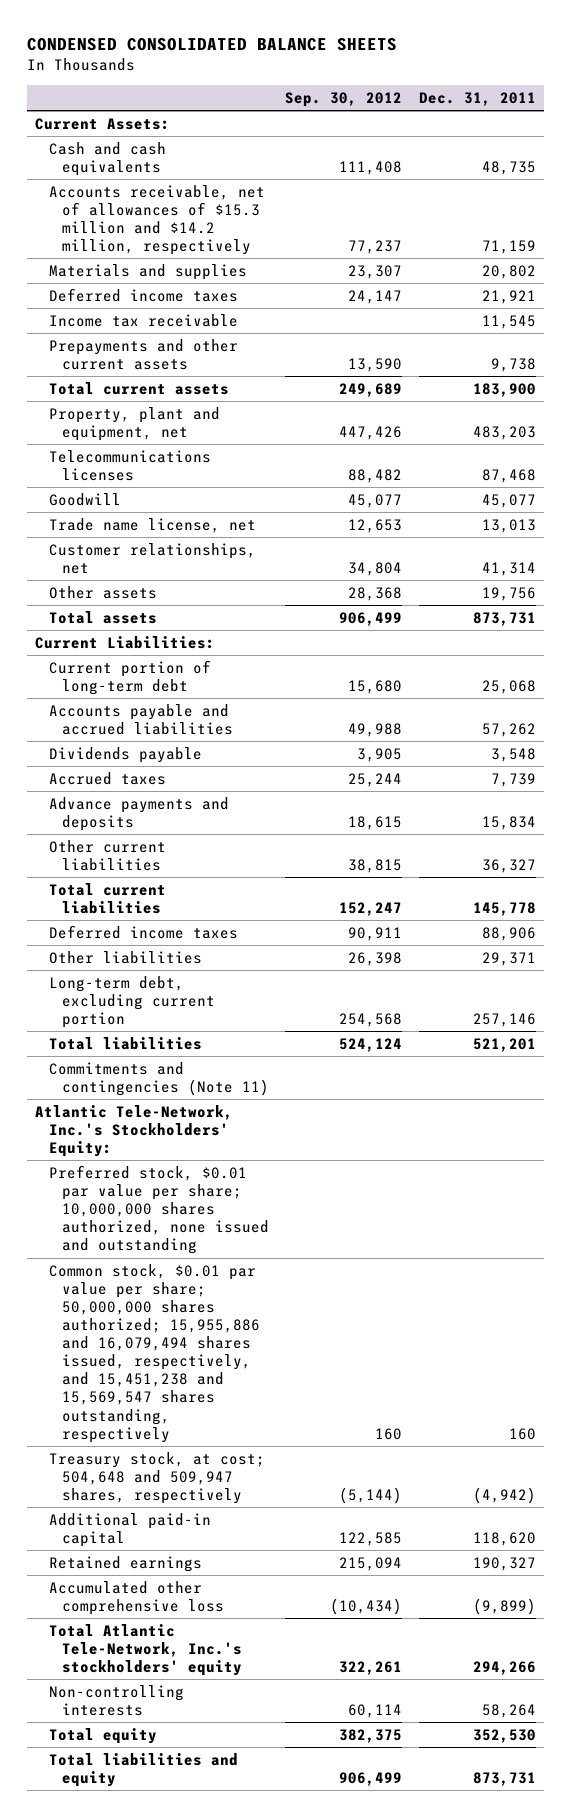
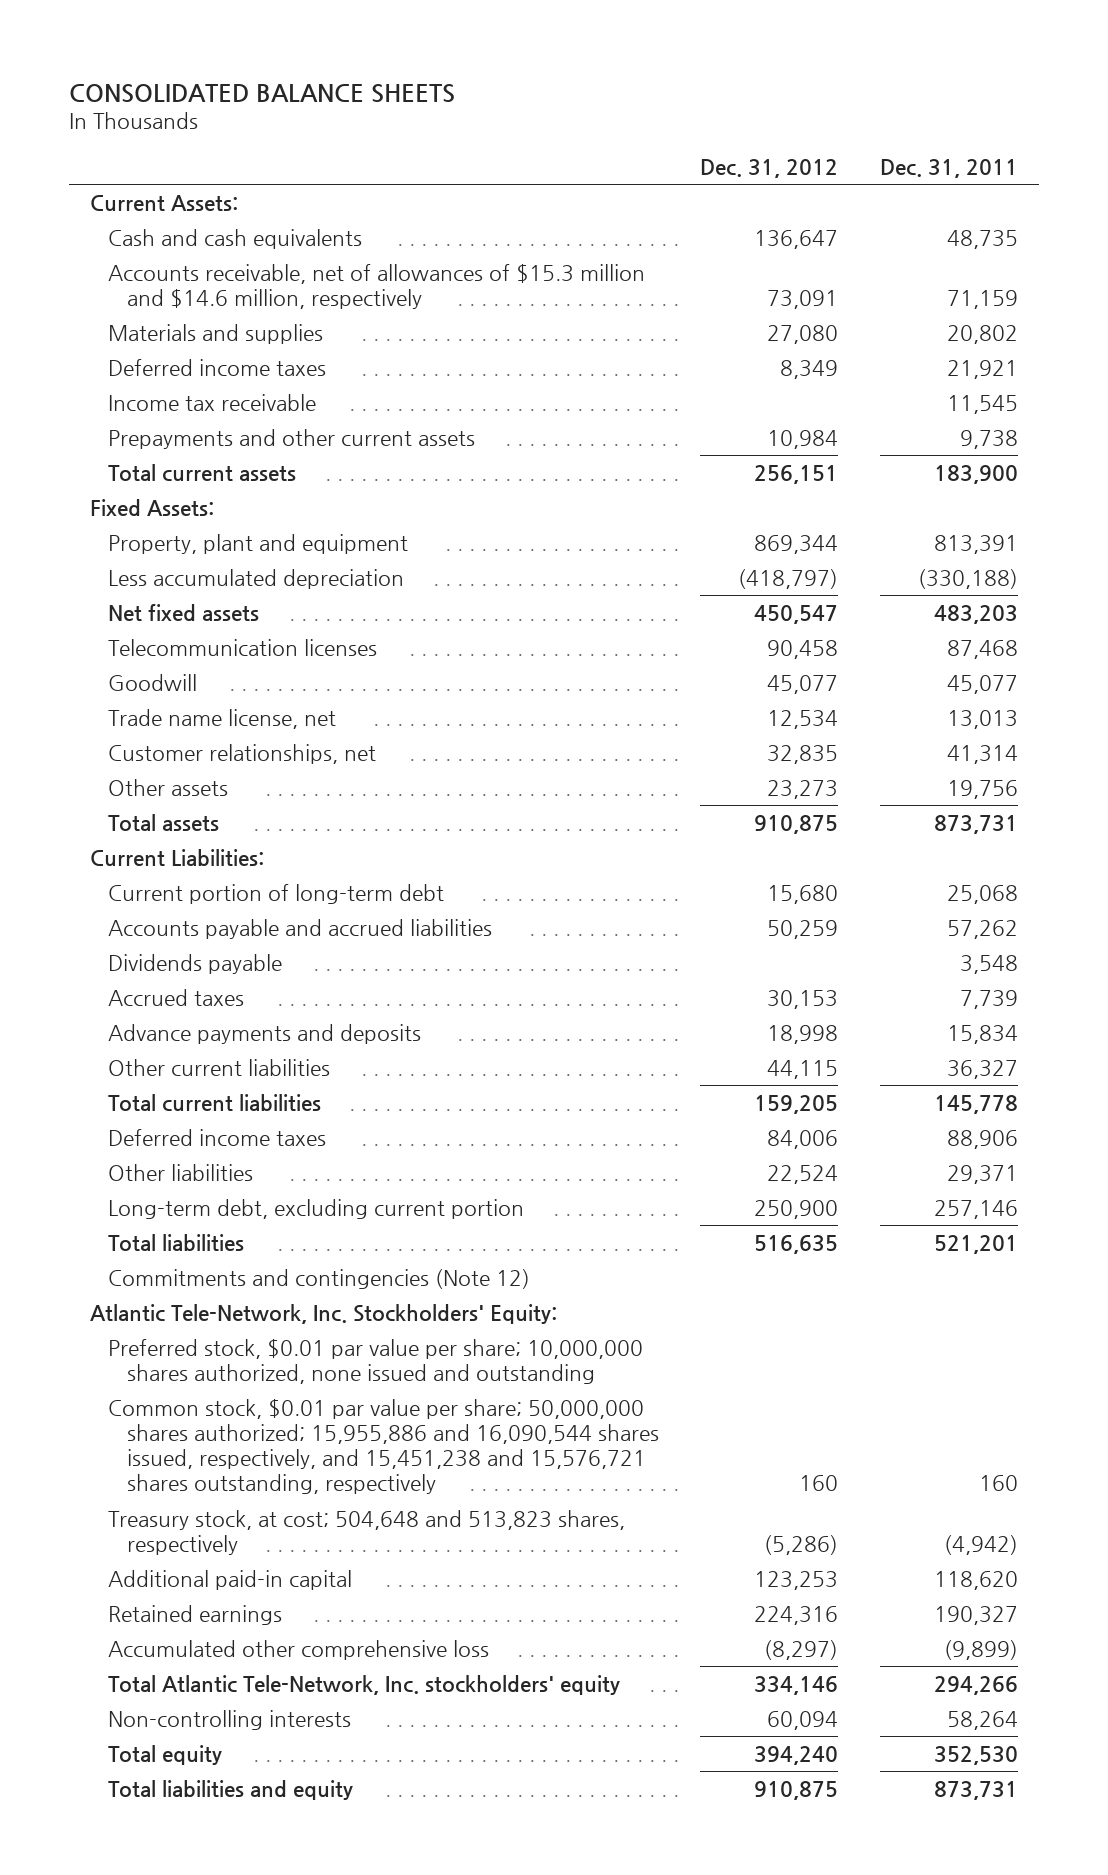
[26,37,397,51] CONDENSED CONSOLIDATED BALANCE SHEETS -> [68,83,455,103] CONSOLIDATED BALANCE SHEETS
[285,91,403,107] Sep. 30, 2012 -> none
none -> [700,158,839,178] Dec. 31, 2012
[48,184,265,256] Accounts receivable, net of allowances of $15.3 million and $14.2 million, respectively -> [108,263,646,309] Accounts receivable, net of allowances of $15.3 million and $14.6 million, respectively
none -> [89,498,214,516] Fixed Assets:
none -> [108,533,409,554] Property, plant and equipment
none -> [108,568,405,589] Less accumulated depreciation
[48,406,220,441] Property, plant and equipment, net -> [108,603,260,621] Net fixed assets
[48,449,211,481] Telecommunications licenses -> [108,638,378,656] Telecommunication licenses
[48,1061,270,1096] Commitments and contingencies (Note 11) -> [108,1268,531,1289] Commitments and contingencies (Note 12)
[34,1104,233,1158] Atlantic Tele-Network, Inc.'s Stockholders' Equity: -> [89,1303,557,1324] Atlantic Tele-Network, Inc. Stockholders' Equity:
[48,1263,261,1443] Common stock, $0.01 par value per share; 50,000,000 shares authorized; 15,955,886 and 16,079,494 shares issued, respectively, and 15,451,238 and 15,569,547 shares outstanding, respectively -> [108,1398,659,1495] Common stock, $0.01 par value per share; 50,000,000 shares authorized; 15,955,886 and 16,090,544 shares issued, respectively, and 15,451,238 and 15,576,721 shares outstanding, respectively
[48,1451,265,1505] Treasury stock, at cost; 504,648 and 509,947 shares, respectively -> [108,1509,626,1555] Treasury stock, at cost; 504,648 and 513,823 shares, respectively
[48,1623,243,1677] Total Atlantic Tele-Network, Inc.'s stockholders' equity -> [108,1674,621,1695] Total Atlantic Tele-Network, Inc. stockholders' equity

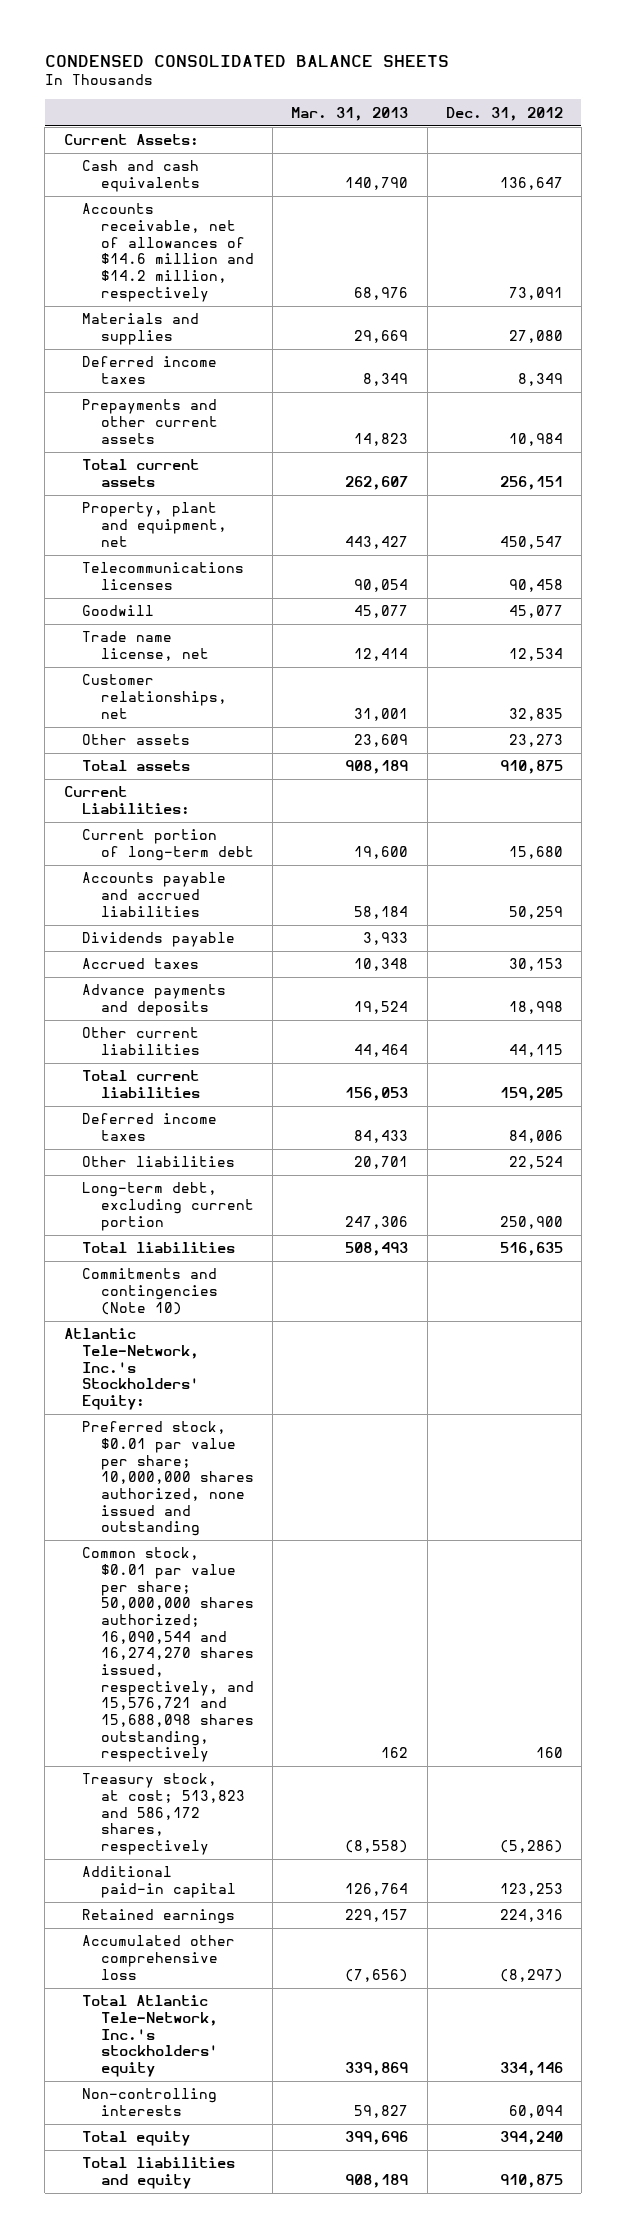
[68,83,455,103] CONSOLIDATED BALANCE SHEETS -> [44,54,449,67] CONDENSED CONSOLIDATED BALANCE SHEETS
[880,158,1019,178] Dec. 31, 2011 -> none
none -> [291,106,409,121] Mar. 31, 2013
[108,263,646,309] Accounts receivable, net of allowances of $15.3 million and $14.6 million, respectively -> [82,203,255,302] Accounts receivable, net of allowances of $14.6 million and $14.2 million, respectively
[108,393,317,411] Income tax receivable -> none
[89,498,214,516] Fixed Assets: -> none
[108,533,409,554] Property, plant and equipment -> none
[108,568,405,589] Less accumulated depreciation -> none
[108,603,260,621] Net fixed assets -> [82,502,228,547] Property, plant and equipment, net
[108,638,378,656] Telecommunication licenses -> [82,562,245,591] Telecommunications licenses
[108,1268,531,1289] Commitments and contingencies (Note 12) -> [82,1268,219,1315] Commitments and contingencies (Note 10)
[89,1303,557,1324] Atlantic Tele-Network, Inc. Stockholders' Equity: -> [63,1328,200,1411] Atlantic Tele-Network, Inc.'s Stockholders' Equity:
[108,1398,659,1495] Common stock, $0.01 par value per share; 50,000,000 shares authorized; 15,955,886 and 16,090,544 shares issued, respectively, and 15,451,238 and 15,576,721 shares outstanding, respectively -> [82,1547,255,1763] Common stock, $0.01 par value per share; 50,000,000 shares authorized; 16,090,544 and 16,274,270 shares issued, respectively, and 15,576,721 and 15,688,098 shares outstanding, respectively
[108,1509,626,1555] Treasury stock, at cost; 504,648 and 513,823 shares, respectively -> [82,1773,246,1856] Treasury stock, at cost; 513,823 and 586,172 shares, respectively
[108,1674,621,1695] Total Atlantic Tele-Network, Inc. stockholders' equity -> [82,1995,219,2078] Total Atlantic Tele-Network, Inc.'s stockholders' equity

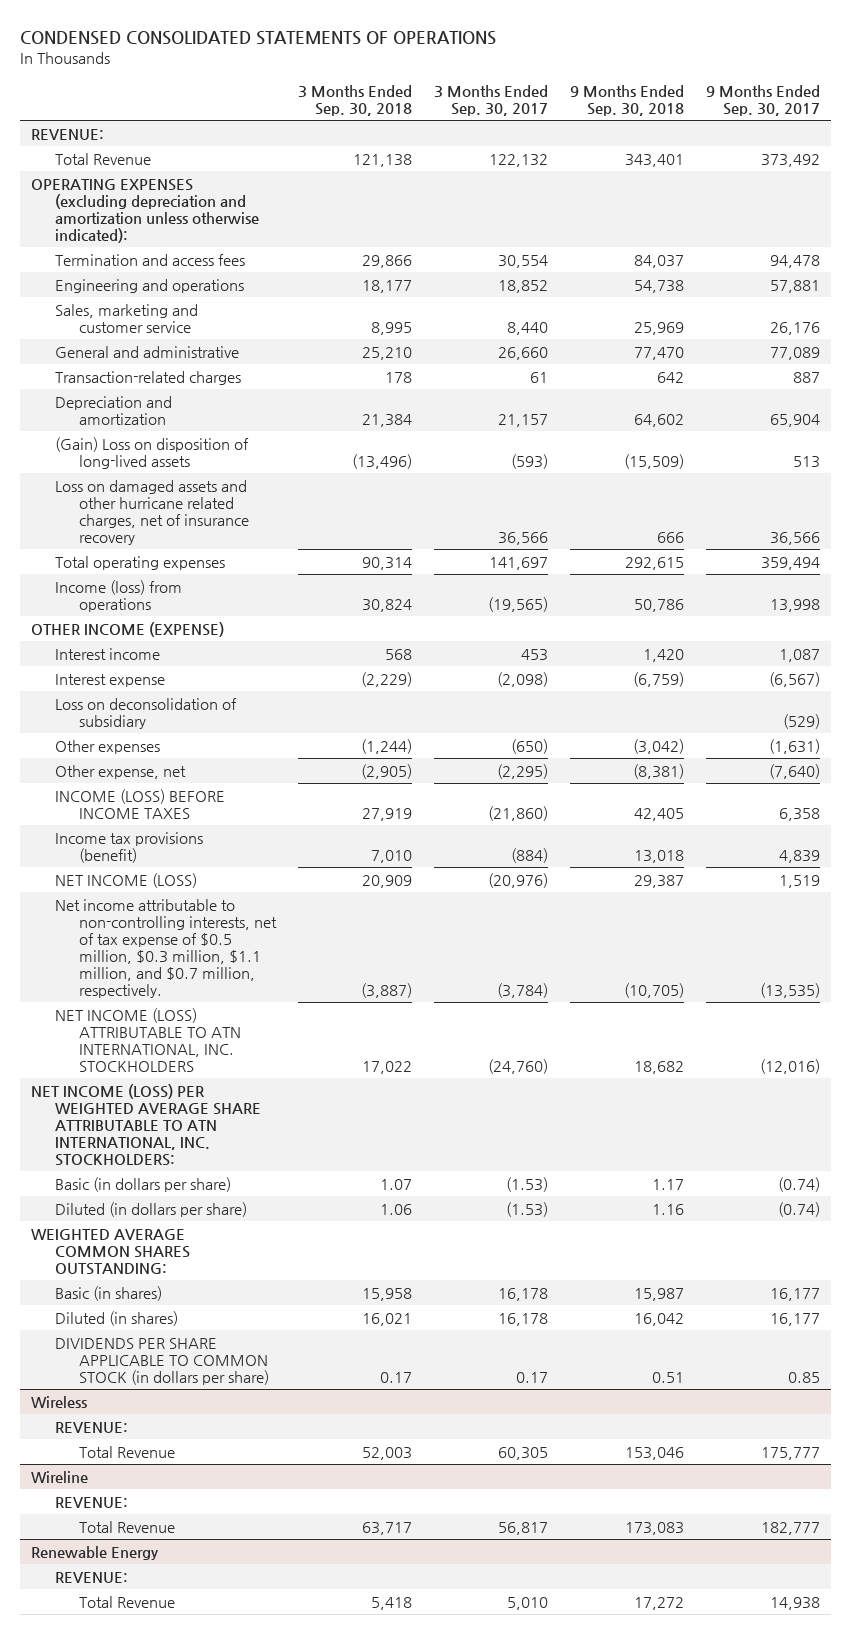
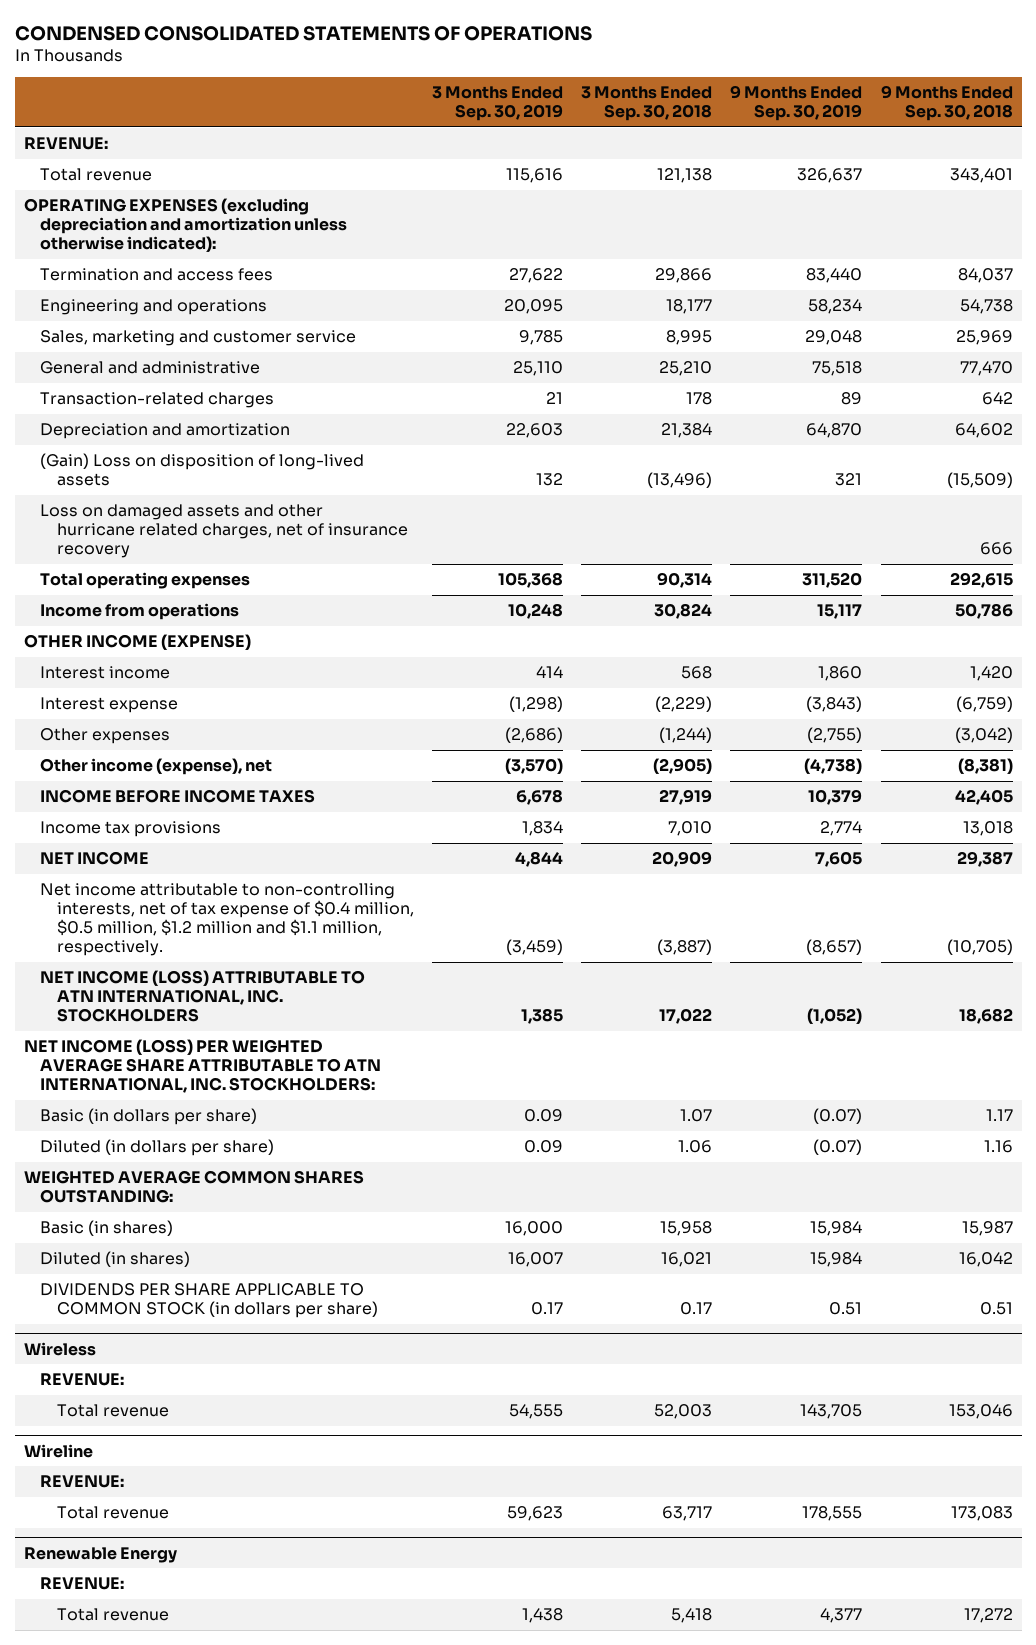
[433,84,548,116] 3 Months Ended Sep. 30, 2017 -> none
[706,84,821,116] 9 Months Ended Sep. 30, 2017 -> none
none -> [431,86,563,122] 3 Months Ended Sep. 30, 2019
none -> [730,85,863,122] 9 Months Ended Sep. 30, 2019
[55,152,152,165] Total Revenue -> [40,168,153,182] Total revenue
[55,579,183,612] Income (loss) from operations -> [40,603,240,621] Income from operations
[55,697,238,729] Loss on deconsolidation of subsidiary -> none
[55,764,187,779] Other expense, net -> [40,758,273,776] Other income (expense), net
[55,788,226,819] INCOME (LOSS) BEFORE INCOME TAXES -> [40,789,316,804] INCOME BEFORE INCOME TAXES
[55,831,204,863] Income tax provisions (benefit) -> [40,821,222,838] Income tax provisions
[55,872,198,888] NET INCOME (LOSS) -> [40,851,150,866] NET INCOME
[55,898,277,999] Net income attributable to non-controlling interests, net of tax expense of $0.5 million, $0.3 million, $1.1 million, and $0.7 million, respectively. -> [40,883,414,957] Net income attributable to non-controlling interests, net of tax expense of $0.4 million, $0.5 million, $1.2 million and $1.1 million, respectively.
[78,1445,175,1458] Total Revenue -> [56,1404,169,1418] Total revenue
[78,1520,175,1533] Total Revenue -> [56,1506,169,1520] Total revenue
[78,1595,175,1608] Total Revenue -> [56,1608,169,1622] Total revenue

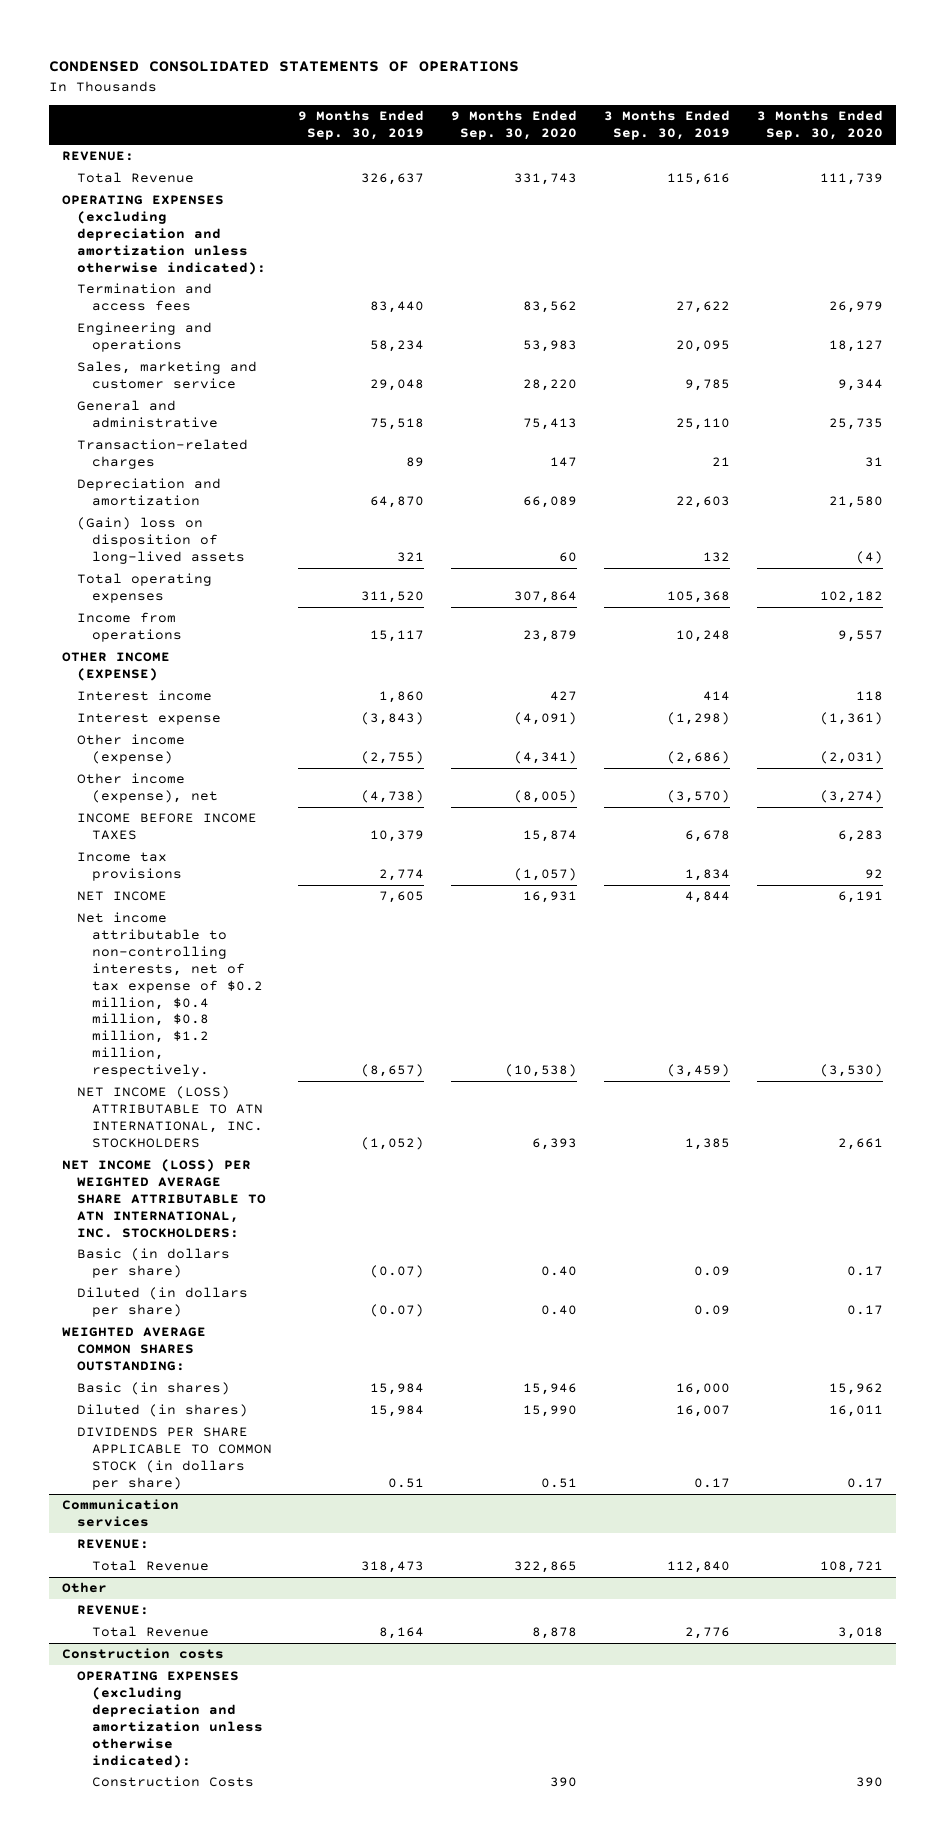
[581,86,713,122] 3 Months Ended Sep. 30, 2018 -> none
[880,85,1013,122] 9 Months Ended Sep. 30, 2018 -> none
none -> [451,110,578,141] 9 Months Ended Sep. 30, 2020
none -> [756,110,883,141] 3 Months Ended Sep. 30, 2020
[40,168,153,182] Total revenue -> [76,172,194,184] Total Revenue
[40,504,408,559] Loss on damaged assets and other hurricane related charges, net of insurance recovery -> none
[40,453,365,487] (Gain) Loss on disposition of long-lived assets -> [76,517,245,564] (Gain) loss on disposition of long-lived assets
[40,728,171,745] Other expenses -> [76,734,185,765] Other income (expense)
[40,883,414,957] Net income attributable to non-controlling interests, net of tax expense of $0.4 million, $0.5 million, $1.2 million and $1.1 million, respectively. -> [76,912,263,1077] Net income attributable to non-controlling interests, net of tax expense of $0.2 million, $0.4 million, $0.8 million, $1.2 million, respectively.
[23,1341,96,1356] Wireless -> none
[40,1373,125,1387] REVENUE: -> none
[56,1404,169,1418] Total revenue -> none
[23,1443,93,1458] Wireline -> none
none -> [62,1499,180,1528] Communication services
[23,1546,177,1563] Renewable Energy -> none
[56,1506,169,1520] Total revenue -> [91,1560,209,1572] Total Revenue
[506,1506,563,1522] 59,623 -> [666,1561,730,1574] 112,840
[802,1506,863,1522] 178,555 -> [361,1561,425,1574] 318,473
none -> [62,1582,108,1594] Other
[56,1608,169,1622] Total revenue -> [91,1626,209,1638] Total Revenue
[521,1608,563,1624] 1,438 -> [684,1627,730,1640] 2,776
[820,1608,863,1624] 4,377 -> [379,1627,425,1640] 8,164
none -> [62,1648,225,1660] Construction costs
none -> [76,1671,263,1768] OPERATING EXPENSES (excluding depreciation and amortization unless otherwise indicated):
none -> [91,1776,254,1788] Construction Costs

